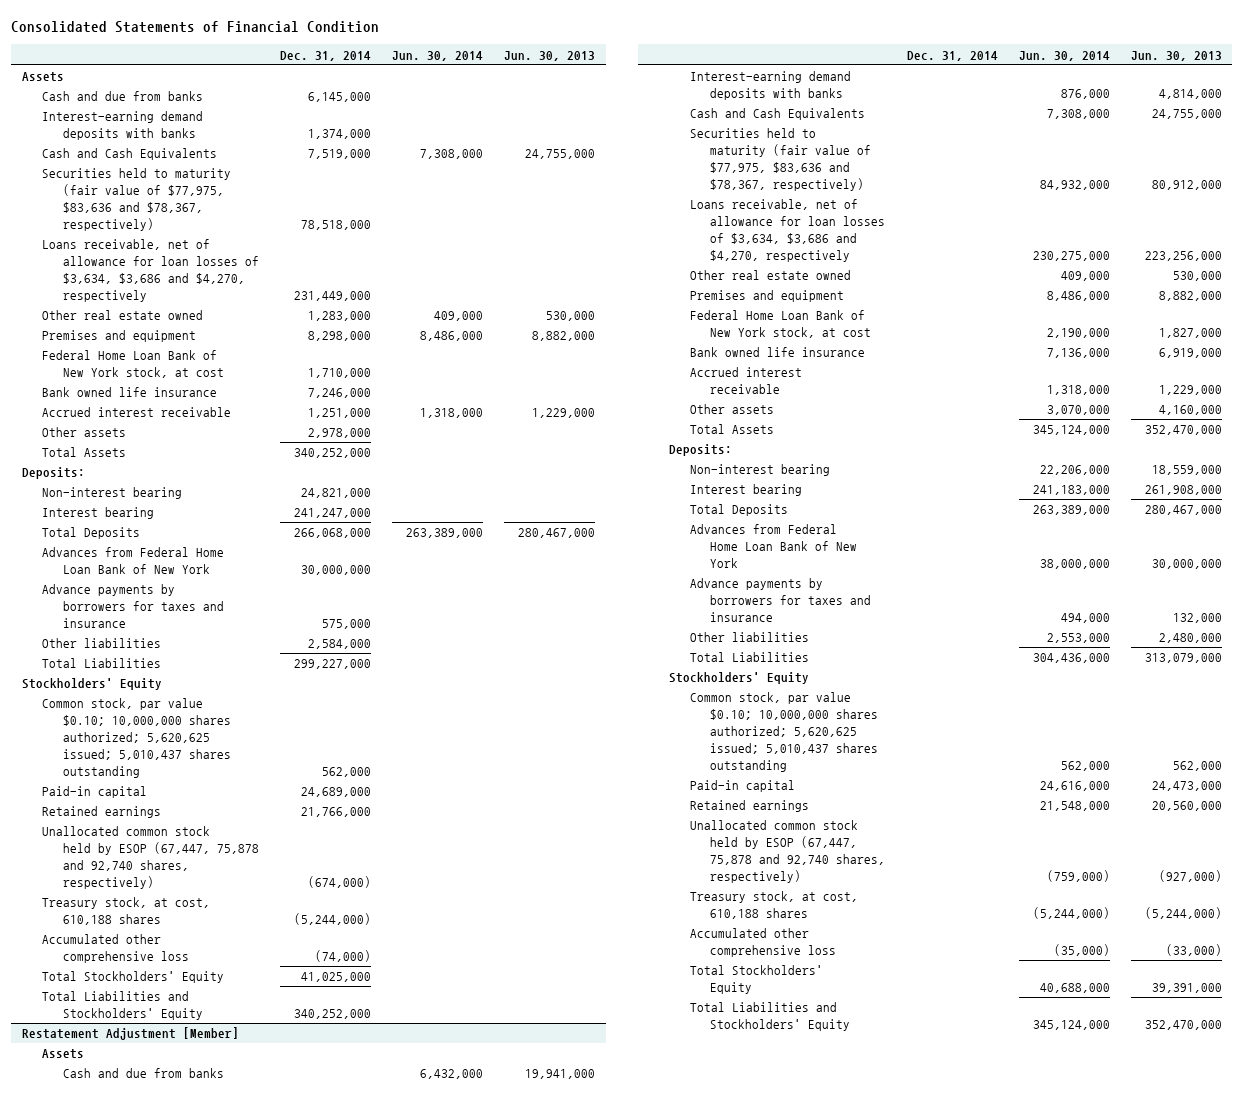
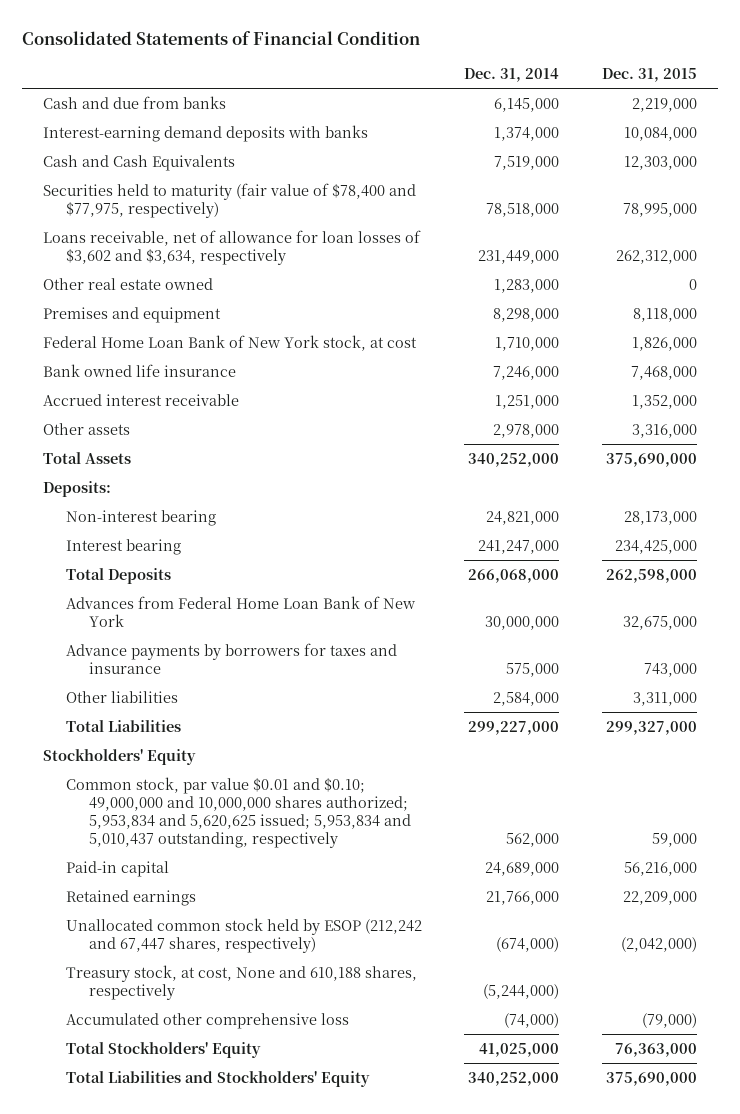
[391,50,483,61] Jun. 30, 2014 -> none
[504,50,596,61] Jun. 30, 2013 -> none
none -> [601,67,697,82] Dec. 31, 2015
[21,72,64,83] Assets -> none
[42,168,232,231] Securities held to maturity (fair value of $77,975, $83,636 and $78,367, respectively) -> [43,182,417,218] Securities held to maturity (fair value of $78,400 and $77,975, respectively)
[42,239,259,302] Loans receivable, net of allowance for loan losses of $3,634, $3,686 and $4,270, respectively -> [43,229,422,265] Loans receivable, net of allowance for loan losses of $3,602 and $3,634, respectively
[42,698,231,778] Common stock, par value $0.10; 10,000,000 shares authorized; 5,620,625 issued; 5,010,437 shares outstanding -> [66,776,411,849] Common stock, par value $0.01 and $0.10; 49,000,000 and 10,000,000 shares authorized; 5,953,834 and 5,620,625 issued; 5,953,834 and 5,010,437 outstanding, respectively
[42,826,259,889] Unallocated common stock held by ESOP (67,447, 75,878 and 92,740 shares, respectively) -> [66,917,423,953] Unallocated common stock held by ESOP (212,242 and 67,447 shares, respectively)
[42,897,211,926] Treasury stock, at cost, 610,188 shares -> [66,964,418,1000] Treasury stock, at cost, None and 610,188 shares, respectively
[21,1027,239,1041] Restatement Adjustment [Member] -> none
[42,1049,85,1060] Assets -> none
[62,1068,224,1079] Cash and due from banks -> none
[689,71,851,101] Interest-earning demand deposits with banks -> none
[689,108,865,121] Cash and Cash Equivalents -> none
[689,128,872,191] Securities held to maturity (fair value of $77,975, $83,636 and $78,367, respectively) -> none
[689,199,886,262] Loans receivable, net of allowance for loan losses of $3,634, $3,686 and $4,270, respectively -> none
[689,270,851,281] Other real estate owned -> none
[689,290,844,303] Premises and equipment -> none
[689,310,872,339] Federal Home Loan Bank of New York stock, at cost -> none
[689,347,865,358] Bank owned life insurance -> none
[689,367,802,395] Accrued interest receivable -> none
[689,404,774,415] Other assets -> none
[689,424,774,435] Total Assets -> none
[669,444,733,457] Deposits: -> none
[689,464,830,477] Non-interest bearing -> none
[689,484,802,497] Interest bearing -> none
[689,504,788,517] Total Deposits -> none
[689,524,858,568] Advances from Federal Home Loan Bank of New York -> none
[689,578,872,622] Advance payments by borrowers for taxes and insurance -> none
[689,632,809,643] Other liabilities -> none
[689,652,809,663] Total Liabilities -> none
[669,672,810,685] Stockholders' Equity -> none
[689,692,879,772] Common stock, par value $0.10; 10,000,000 shares authorized; 5,620,625 issued; 5,010,437 shares outstanding -> none
[689,780,795,793] Paid-in capital -> none
[689,800,809,813] Retained earnings -> none
[689,820,886,883] Unallocated common stock held by ESOP (67,447, 75,878 and 92,740 shares, respectively) -> none
[689,891,858,920] Treasury stock, at cost, 610,188 shares -> none
[689,928,837,958] Accumulated other comprehensive loss -> none
[689,965,823,995] Total Stockholders' Equity -> none
[689,1002,851,1032] Total Liabilities and Stockholders' Equity -> none

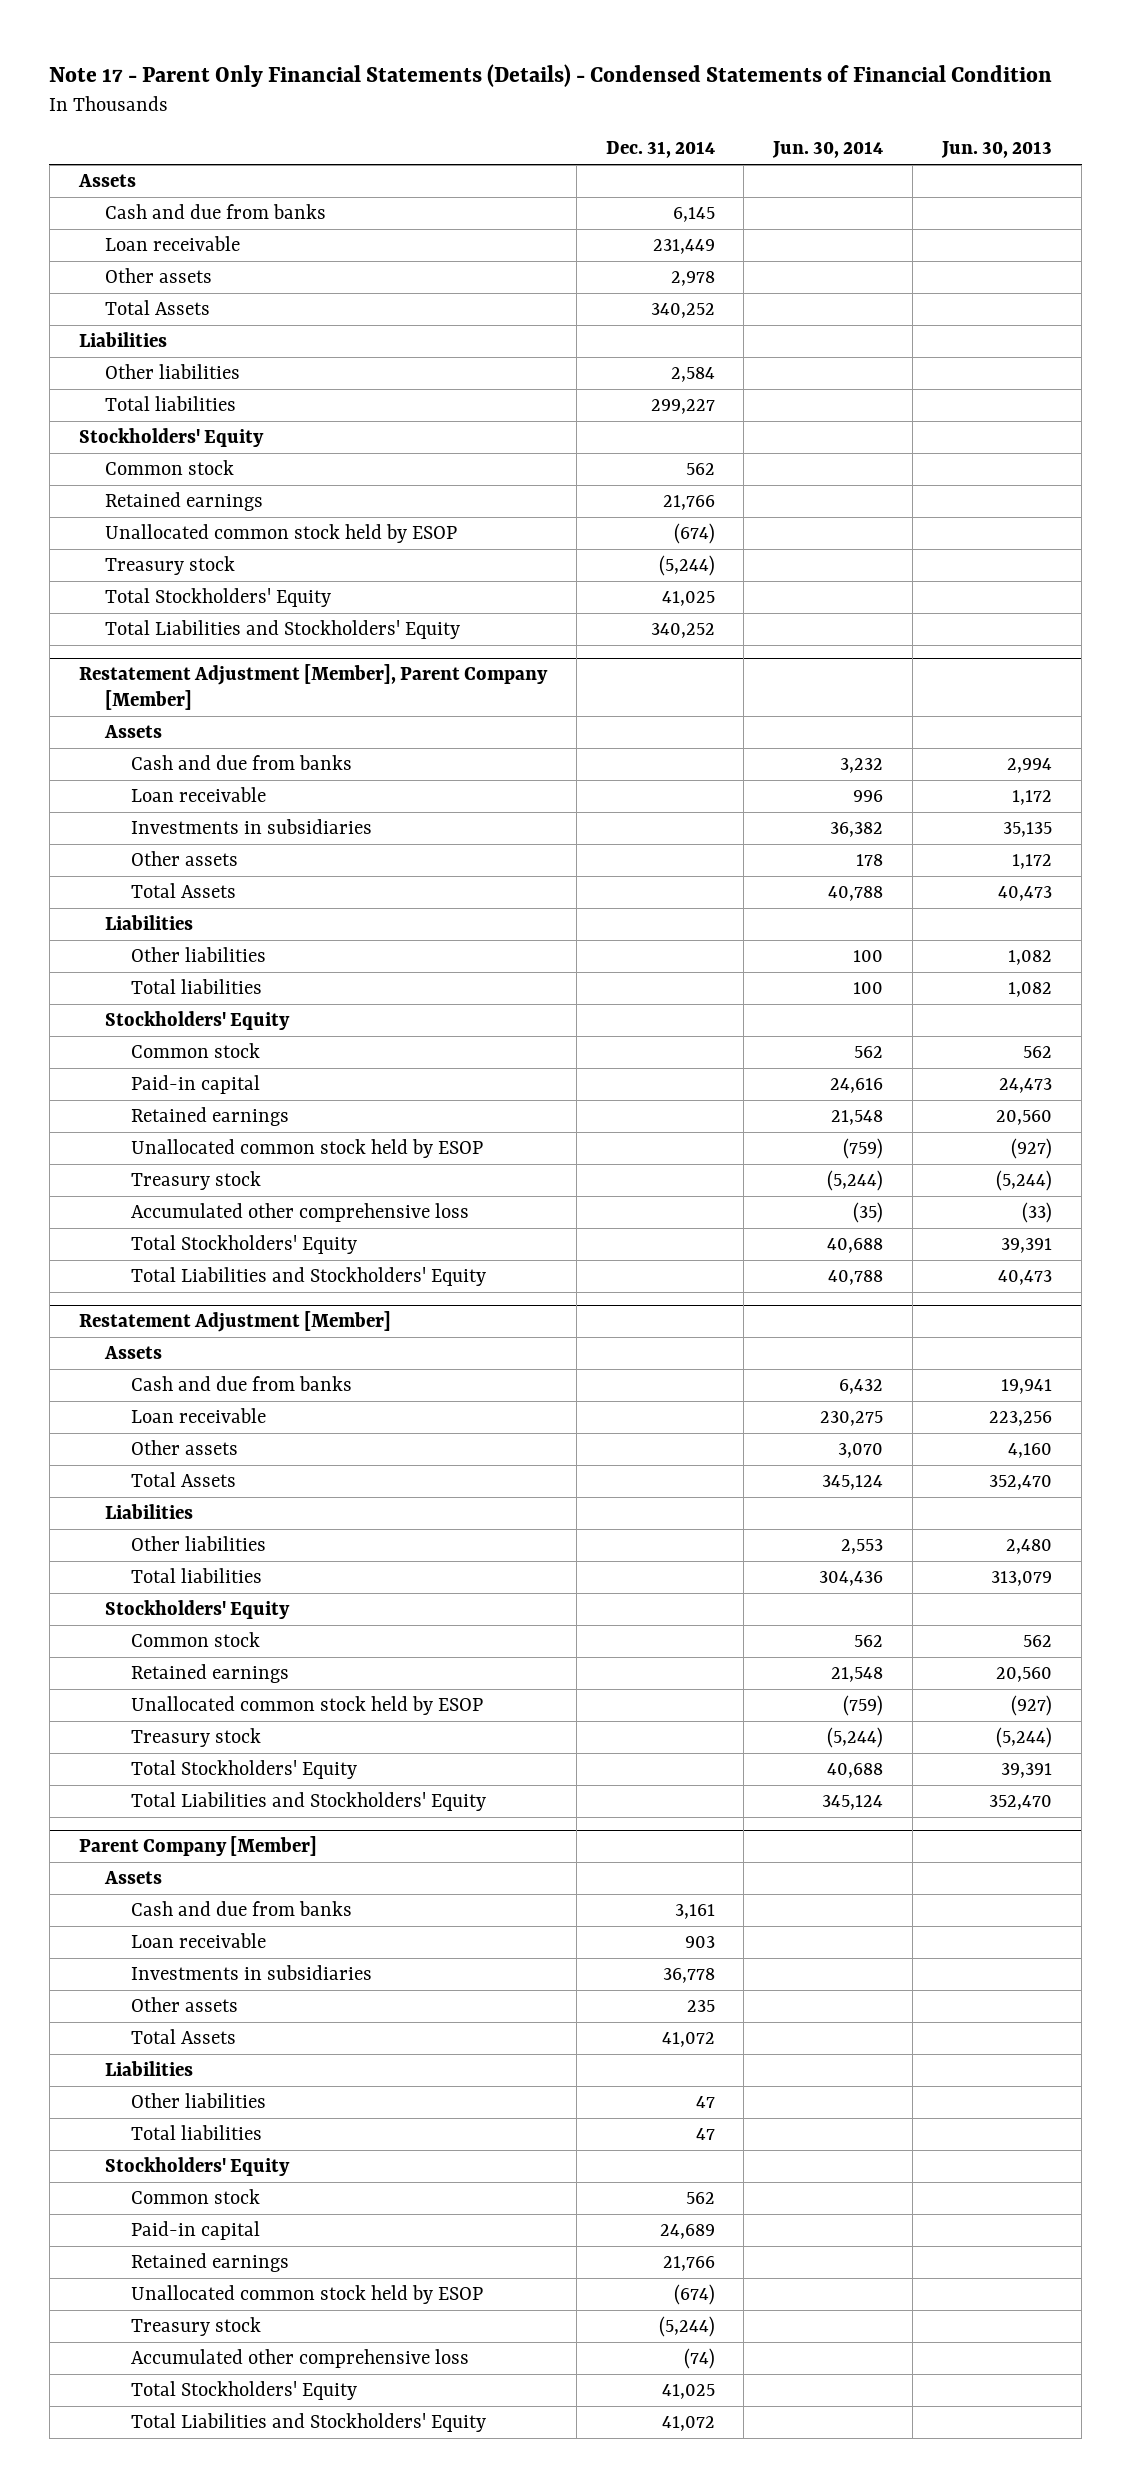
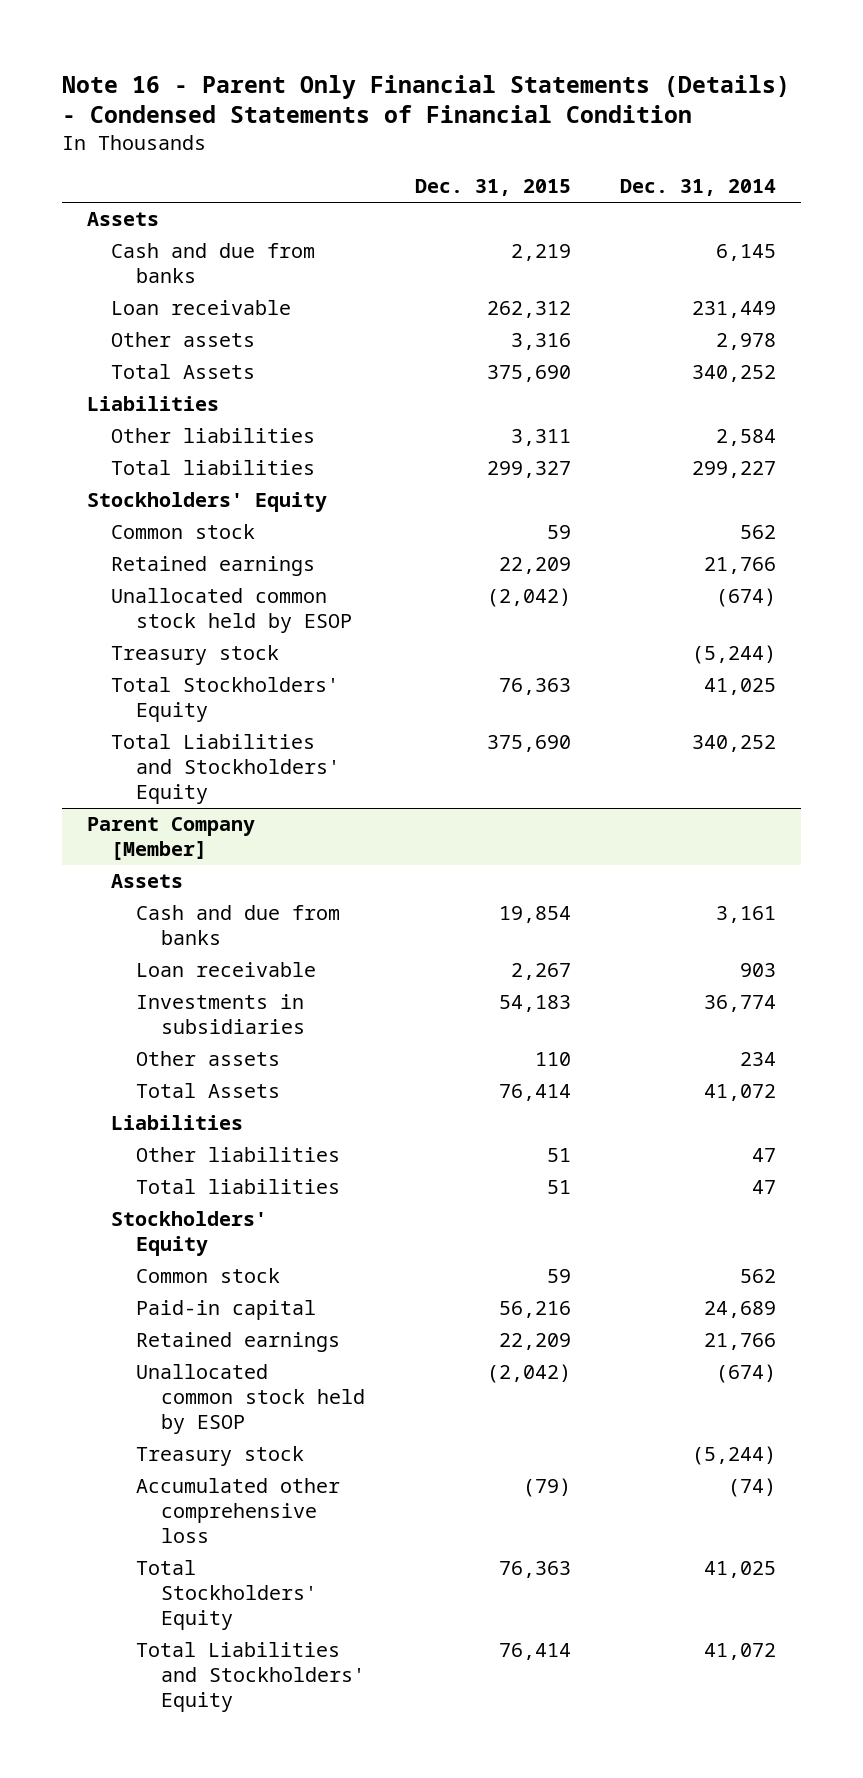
[49,64,1053,88] Note 17 - Parent Only Financial Statements (Details) - Condensed Statements of Financial Condition -> [61,74,790,124] Note 16 - Parent Only Financial Statements (Details) - Condensed Statements of Financial Condition
[772,141,884,159] Jun. 30, 2014 -> none
[941,141,1053,159] Jun. 30, 2013 -> none
none -> [414,179,571,197] Dec. 31, 2015
[78,664,548,711] Restatement Adjustment [Member], Parent Company [Member] -> none
[104,724,163,738] Assets -> none
[131,754,353,770] Cash and due from banks -> none
[131,786,267,802] Loan receivable -> none
[131,818,373,834] Investments in subsidiaries -> none
[131,850,239,866] Other assets -> none
[131,882,237,898] Total Assets -> none
[105,914,194,930] Liabilities -> none
[131,946,267,962] Other liabilities -> none
[131,978,263,994] Total liabilities -> none
[105,1010,291,1030] Stockholders' Equity -> none
[131,1042,261,1058] Common stock -> none
[131,1074,261,1094] Paid-in capital -> none
[131,1106,290,1126] Retained earnings -> none
[131,1138,484,1158] Unallocated common stock held by ESOP -> none
[131,1170,262,1190] Treasury stock -> none
[131,1202,470,1222] Accumulated other comprehensive loss -> none
[131,1234,358,1254] Total Stockholders' Equity -> none
[131,1266,487,1286] Total Liabilities and Stockholders' Equity -> none
[78,1311,391,1333] Restatement Adjustment [Member] -> none
[104,1345,163,1359] Assets -> none
[131,1375,353,1391] Cash and due from banks -> none
[131,1407,267,1423] Loan receivable -> none
[131,1439,239,1455] Other assets -> none
[131,1471,237,1487] Total Assets -> none
[105,1503,194,1519] Liabilities -> none
[131,1535,267,1551] Other liabilities -> none
[131,1567,263,1583] Total liabilities -> none
[105,1599,291,1619] Stockholders' Equity -> none
[131,1631,261,1647] Common stock -> none
[131,1663,290,1683] Retained earnings -> none
[131,1695,484,1715] Unallocated common stock held by ESOP -> none
[131,1727,262,1747] Treasury stock -> none
[131,1759,358,1779] Total Stockholders' Equity -> none
[131,1791,487,1811] Total Liabilities and Stockholders' Equity -> none
[662,1967,715,1983] 36,778 -> [704,995,777,1013] 36,774
[686,1999,715,2012] 235 -> [740,1052,777,1067] 234

